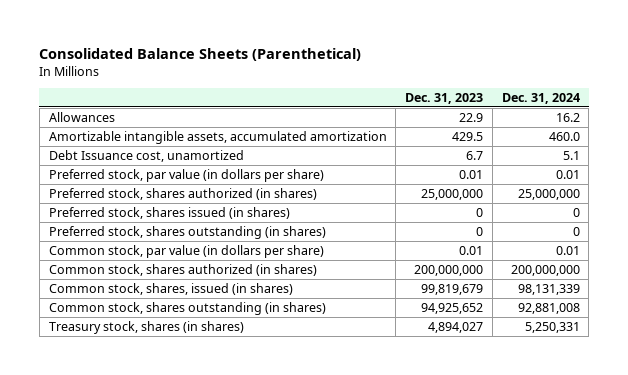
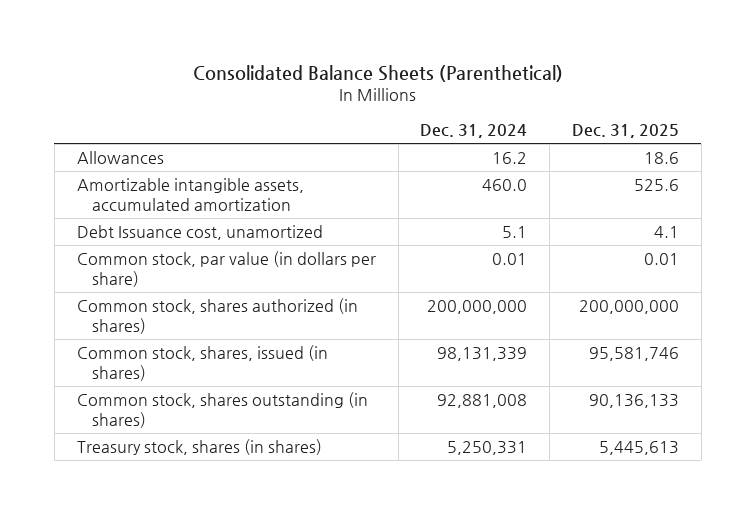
[405,92,484,104] Dec. 31, 2023 -> none
none -> [572,123,680,138] Dec. 31, 2025
[48,168,324,182] Preferred stock, par value (in dollars per share) -> none
[48,187,317,200] Preferred stock, shares authorized (in shares) -> none
[48,206,290,219] Preferred stock, shares issued (in shares) -> none
[48,225,326,239] Preferred stock, shares outstanding (in shares) -> none

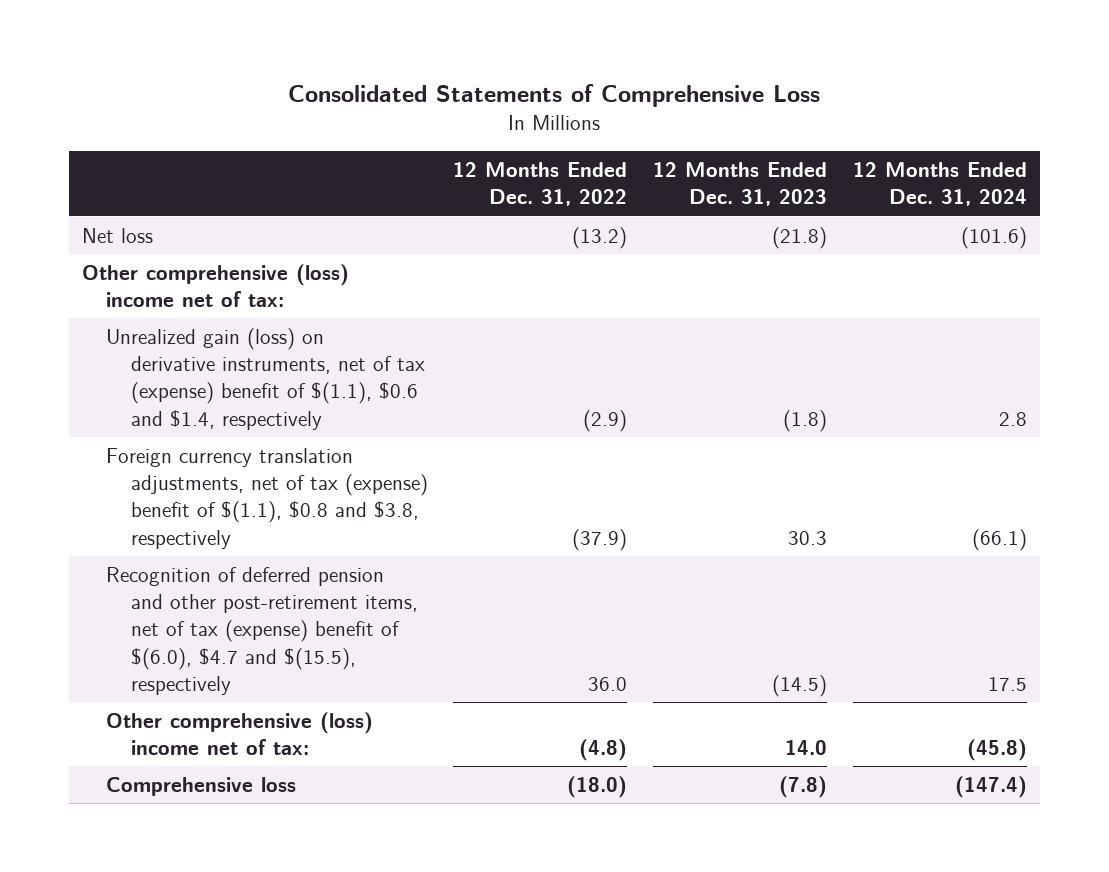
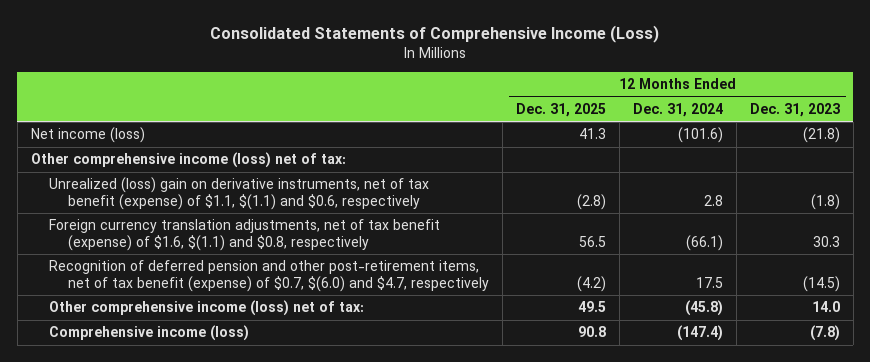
[288,83,821,107] Consolidated Statements of Comprehensive Loss -> [210,24,660,43] Consolidated Statements of Comprehensive Income (Loss)
[453,162,628,207] 12 Months Ended Dec. 31, 2022 -> none
none -> [515,102,606,117] Dec. 31, 2025
[81,227,153,243] Net loss -> [30,127,145,144] Net income (loss)
[81,263,349,308] Other comprehensive (loss) income net of tax: -> [30,152,346,169] Other comprehensive income (loss) net of tax:
[106,327,425,430] Unrealized gain (loss) on derivative instruments, net of tax (expense) benefit of $(1.1), $0.6 and $1.4, respectively -> [49,177,430,210] Unrealized (loss) gain on derivative instruments, net of tax benefit (expense) of $1.1, $(1.1) and $0.6, respectively
[106,447,428,549] Foreign currency translation adjustments, net of tax (expense) benefit of $(1.1), $0.8 and $3.8, respectively -> [49,219,441,251] Foreign currency translation adjustments, net of tax benefit (expense) of $1.6, $(1.1) and $0.8, respectively
[106,566,418,695] Recognition of deferred pension and other post-retirement items, net of tax (expense) benefit of $(6.0), $4.7 and $(15.5), respectively -> [49,260,489,292] Recognition of deferred pension and other post-retirement items, net of tax benefit (expense) of $0.7, $(6.0) and $4.7, respectively
[106,711,374,756] Other comprehensive (loss) income net of tax: -> [49,300,365,317] Other comprehensive income (loss) net of tax:
[106,776,297,796] Comprehensive loss -> [49,325,250,342] Comprehensive income (loss)

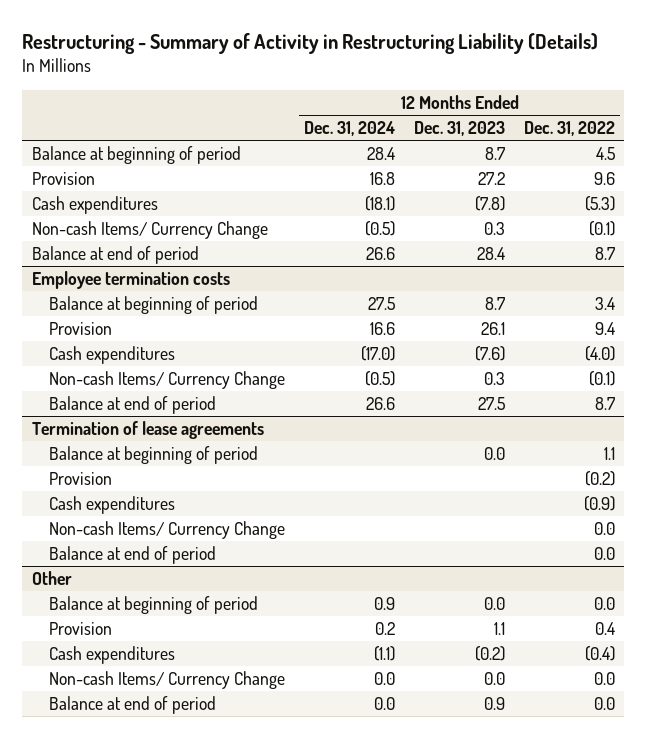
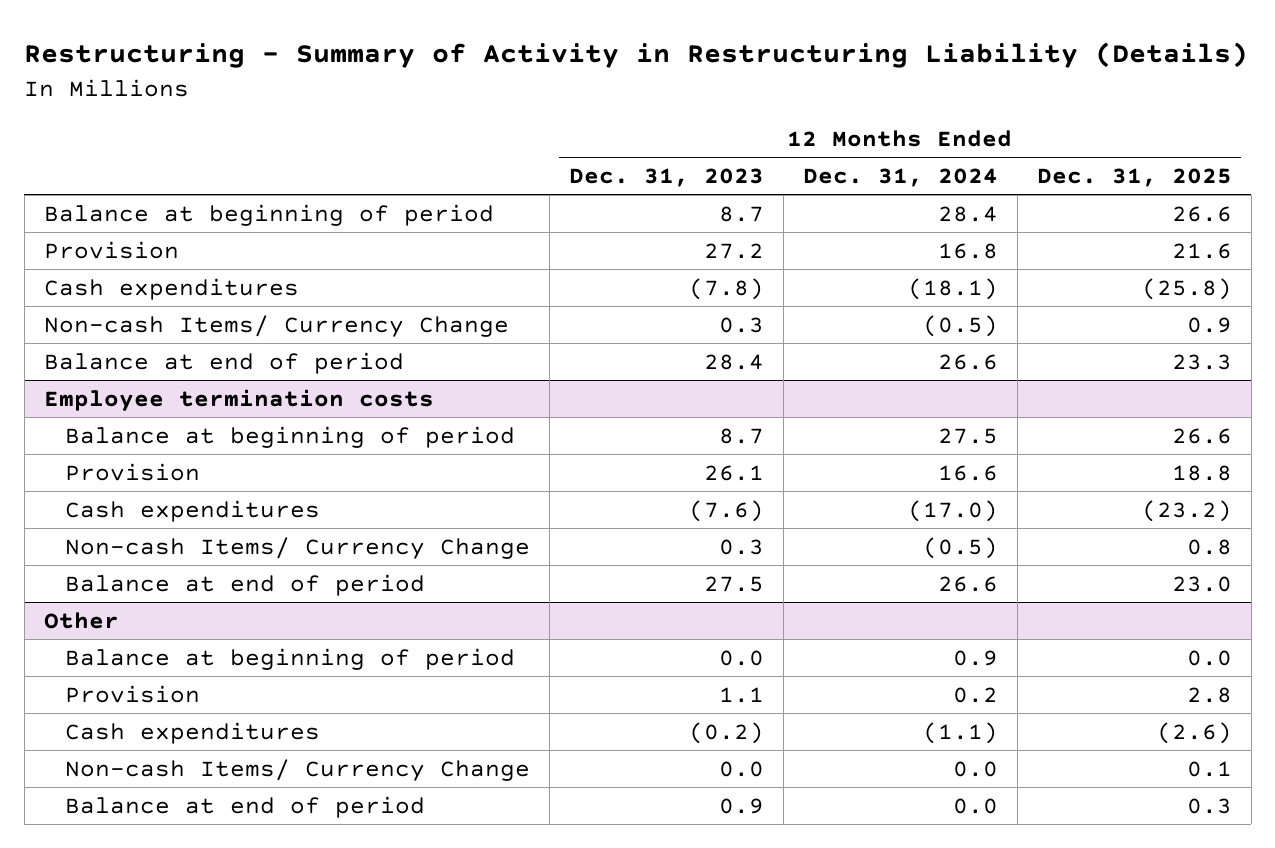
[523,121,615,137] Dec. 31, 2022 -> none
none -> [1036,168,1232,188] Dec. 31, 2025
[31,421,264,440] Termination of lease agreements -> none
[49,446,259,465] Balance at beginning of period -> none
[49,472,113,486] Provision -> none
[49,496,176,515] Cash expenditures -> none
[49,521,286,540] Non-cash Items/ Currency Change -> none
[49,546,217,565] Balance at end of period -> none

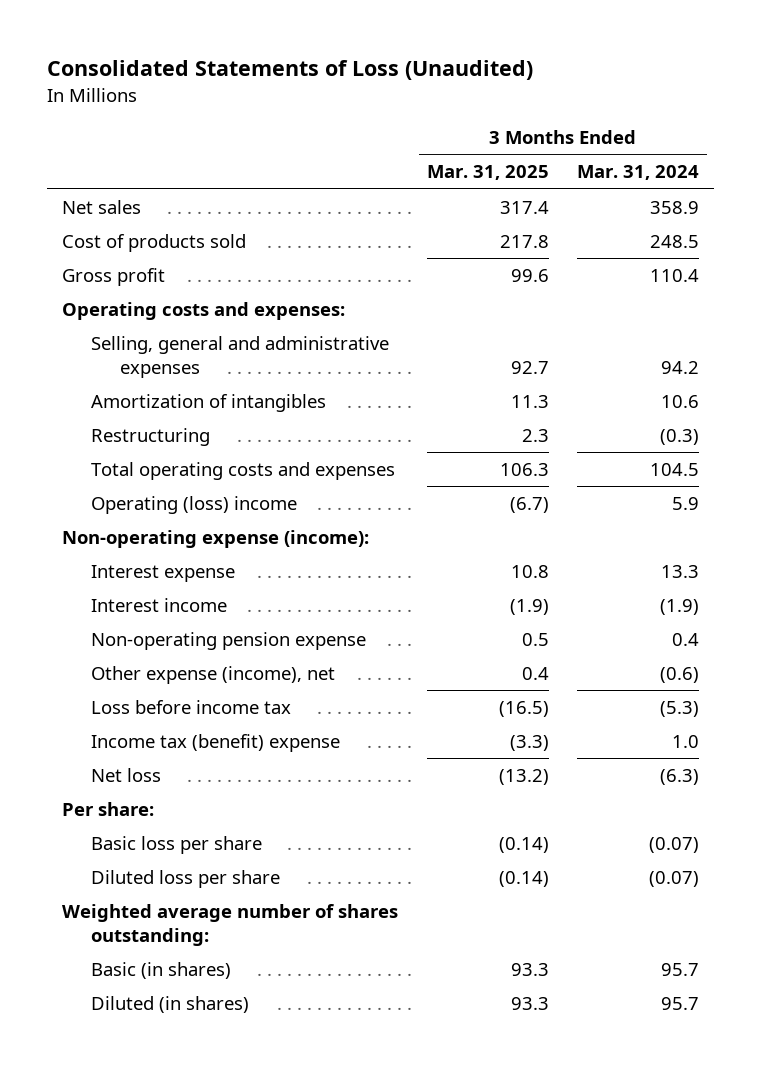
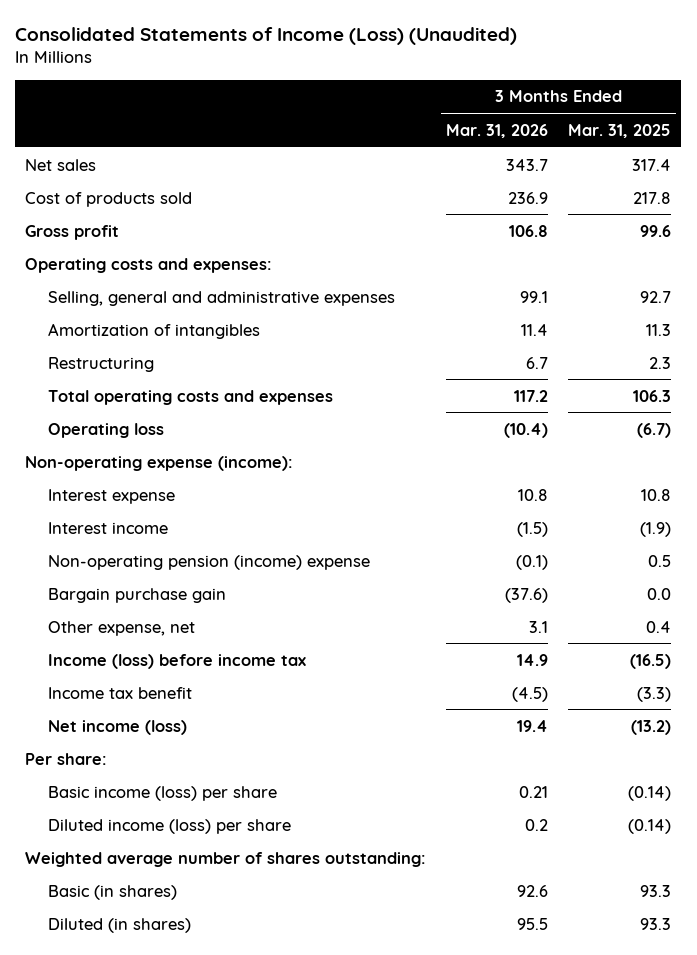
[47,60,534,81] Consolidated Statements of Loss (Unaudited) -> [15,27,518,46] Consolidated Statements of Income (Loss) (Unaudited)
[577,165,700,181] Mar. 31, 2024 -> none
none -> [446,123,549,138] Mar. 31, 2026
[90,495,297,514] Operating (loss) income -> [48,422,165,438] Operating loss
[90,631,366,650] Non-operating pension expense -> [48,554,371,570] Non-operating pension (income) expense
none -> [48,587,227,603] Bargain purchase gain
[90,665,335,684] Other expense (income), net -> [48,620,196,636] Other expense, net
[90,699,291,714] Loss before income tax -> [48,653,307,669] Income (loss) before income tax
[90,733,340,752] Income tax (benefit) expense -> [48,686,193,699] Income tax benefit
[90,767,161,782] Net loss -> [48,719,188,735] Net income (loss)
[90,835,262,854] Basic loss per share -> [48,785,278,801] Basic income (loss) per share
[90,869,280,888] Diluted loss per share -> [48,818,292,834] Diluted income (loss) per share

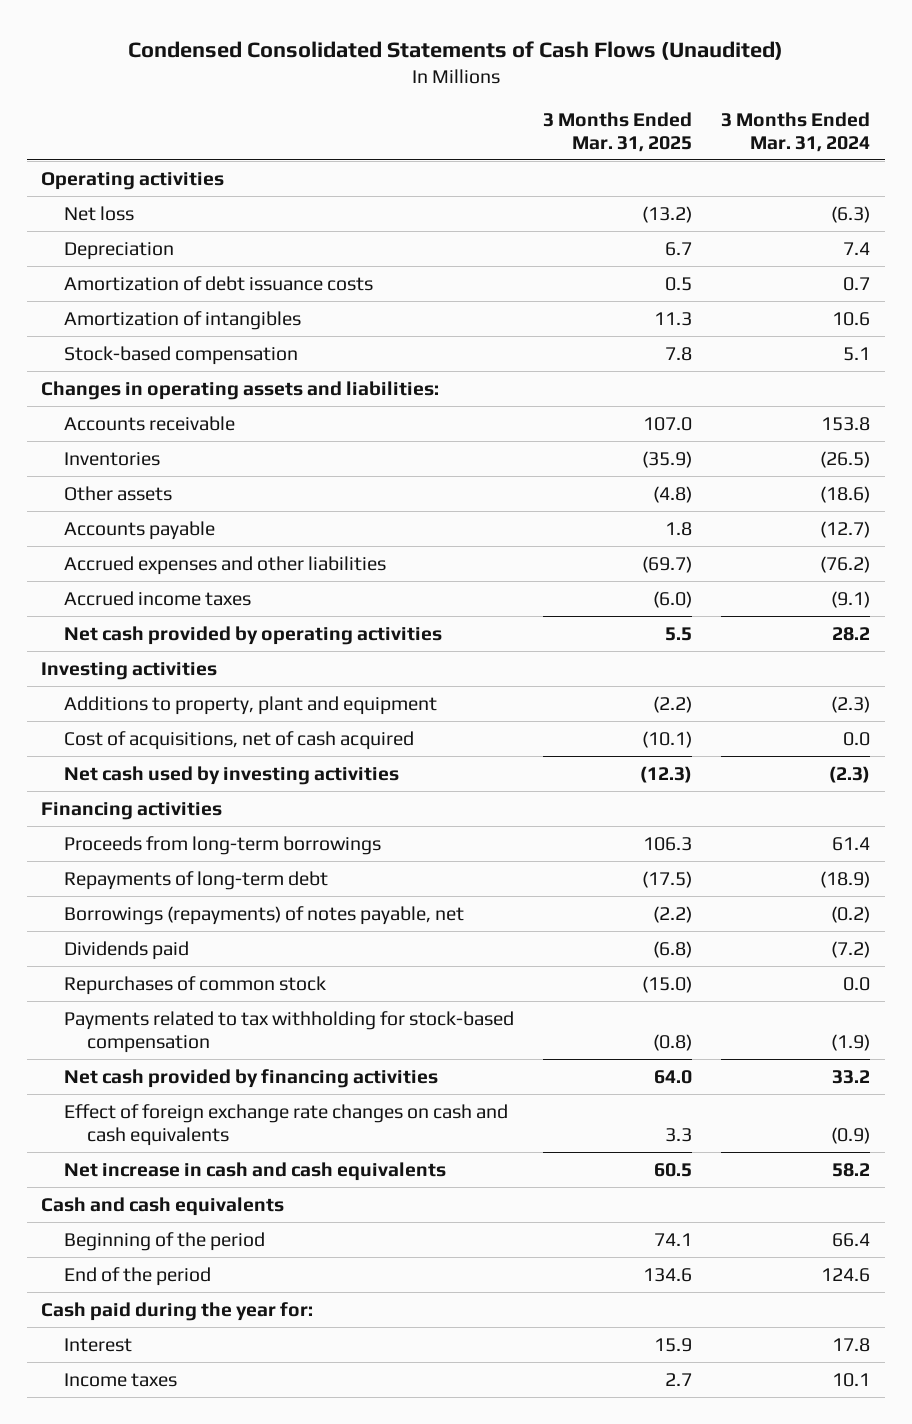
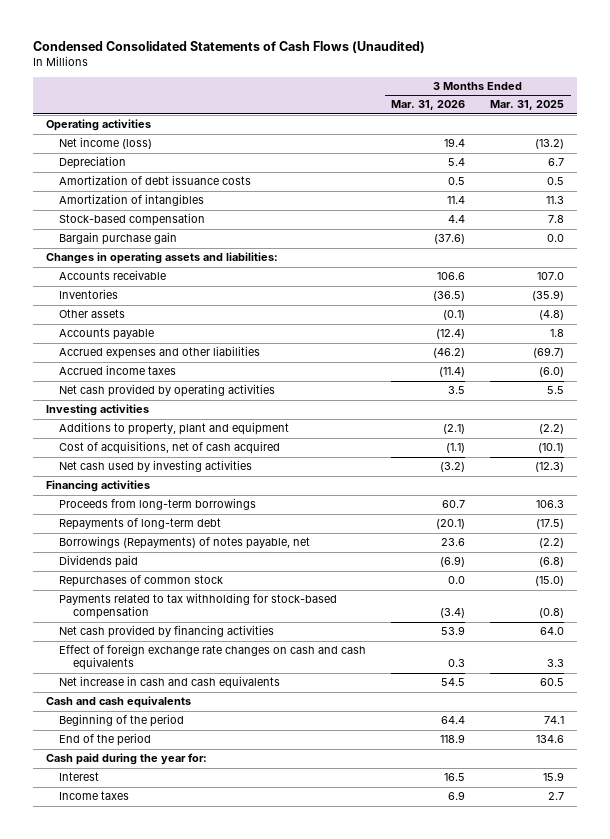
[721,111,871,152] 3 Months Ended Mar. 31, 2024 -> none
none -> [391,100,466,111] Mar. 31, 2026
[64,205,135,221] Net loss -> [59,137,153,150] Net income (loss)
none -> [59,232,178,246] Bargain purchase gain
[64,905,465,925] Borrowings (repayments) of notes payable, net -> [59,536,311,550] Borrowings (Repayments) of notes payable, net

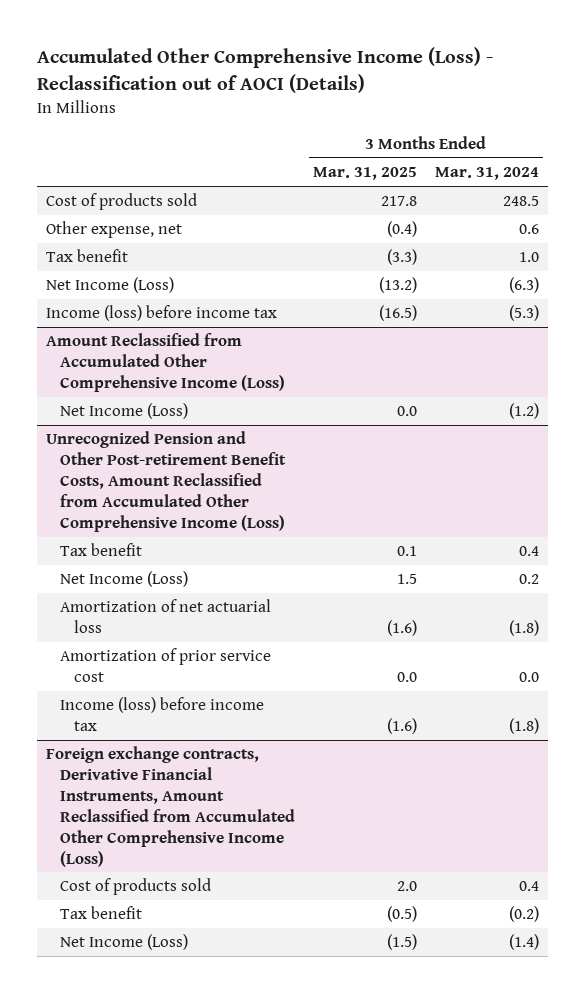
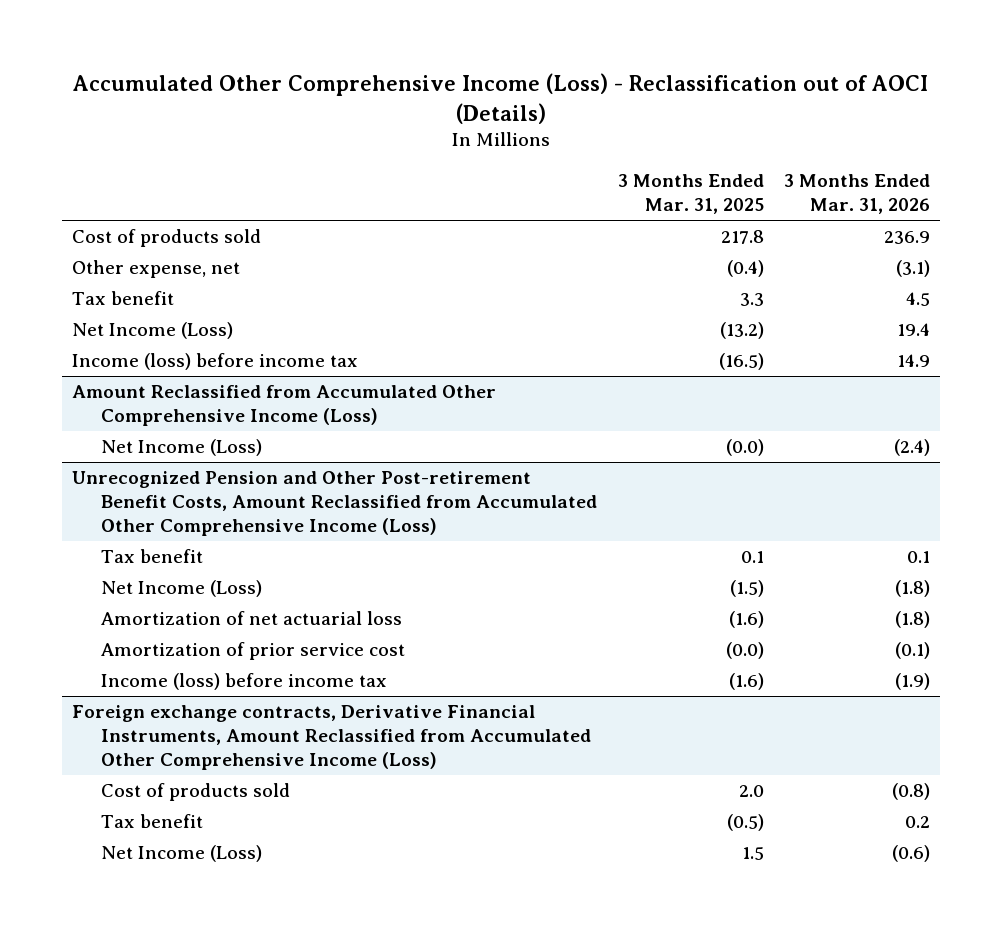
[435,167,540,181] Mar. 31, 2024 -> none
none -> [783,174,930,215] 3 Months Ended Mar. 31, 2026
[387,249,418,266] (3.3) -> [739,292,764,306] 3.3
[397,406,418,417] 0.0 -> [725,438,764,456] (0.0)
[397,574,418,585] 1.5 -> [729,579,764,597] (1.5)
[397,672,418,683] 0.0 -> [725,641,764,659] (0.0)
[387,934,418,951] (1.5) -> [741,846,764,860] 1.5

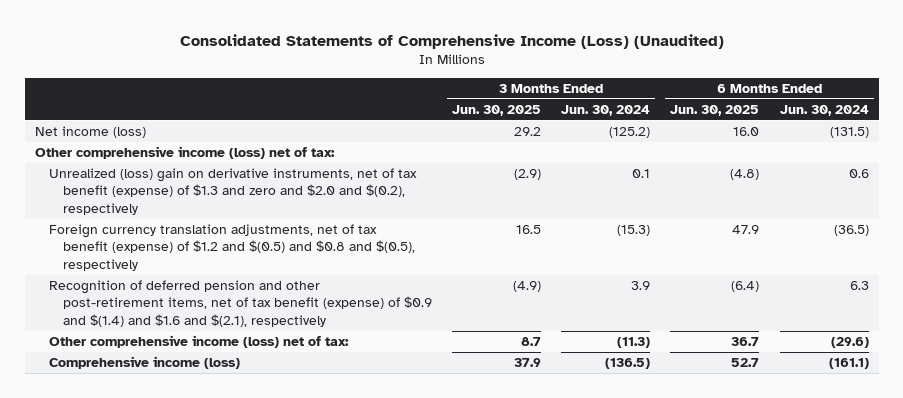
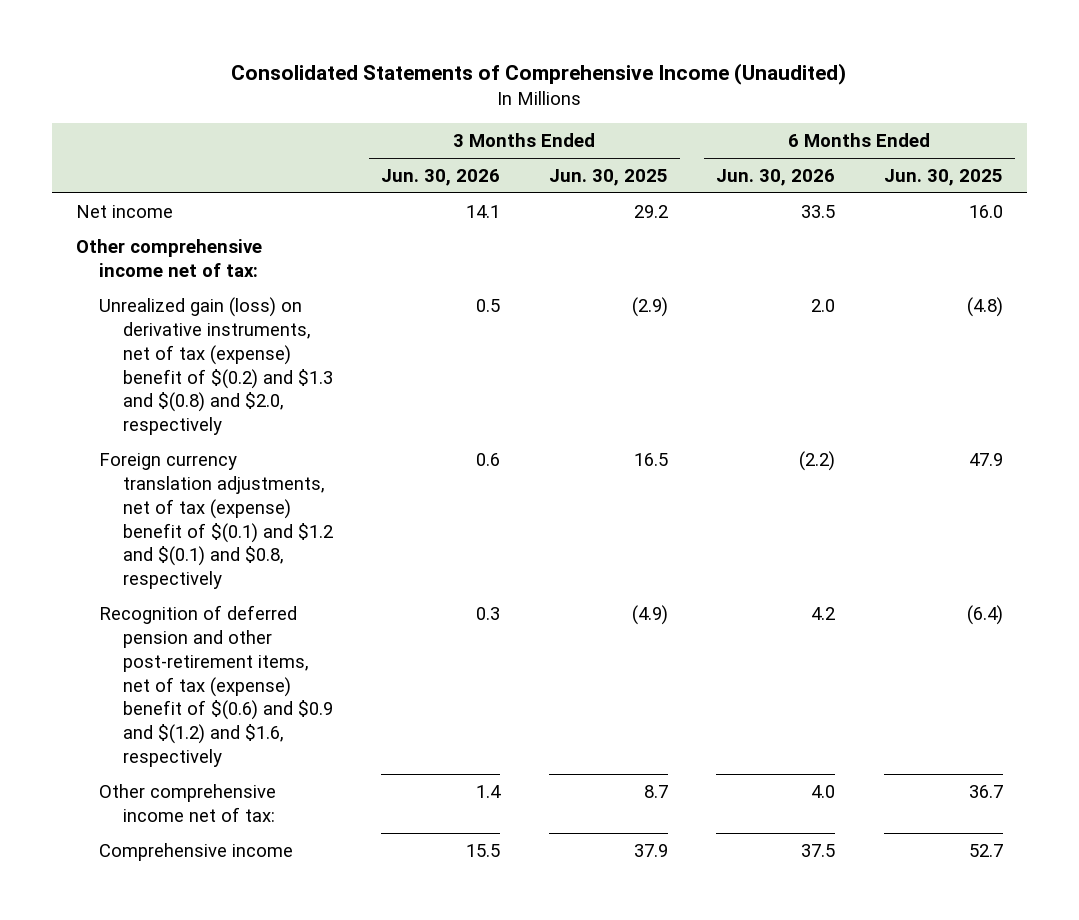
[179,33,724,49] Consolidated Statements of Comprehensive Income (Loss) (Unaudited) -> [231,63,847,86] Consolidated Statements of Comprehensive Income (Unaudited)
[561,104,651,116] Jun. 30, 2024 -> none
[779,104,869,116] Jun. 30, 2024 -> none
none -> [381,169,501,187] Jun. 30, 2026
none -> [716,169,836,187] Jun. 30, 2026
[34,126,146,139] Net income (loss) -> [75,204,173,218] Net income
[34,146,335,160] Other comprehensive income (loss) net of tax: -> [75,238,262,277] Other comprehensive income net of tax:
[49,168,418,215] Unrealized (loss) gain on derivative instruments, net of tax benefit (expense) of $1.3 and zero and $2.0 and $(0.2), respectively -> [99,296,333,436] Unrealized gain (loss) on derivative instruments, net of tax (expense) benefit of $(0.2) and $1.3 and $(0.8) and $2.0, respectively
[49,224,416,271] Foreign currency translation adjustments, net of tax benefit (expense) of $1.2 and $(0.5) and $0.8 and $(0.5), respectively -> [99,452,333,590] Foreign currency translation adjustments, net of tax (expense) benefit of $(0.1) and $1.2 and $(0.1) and $0.8, respectively
[49,280,433,327] Recognition of deferred pension and other post-retirement items, net of tax benefit (expense) of $0.9 and $(1.4) and $1.6 and $(2.1), respectively -> [99,604,333,768] Recognition of deferred pension and other post-retirement items, net of tax (expense) benefit of $(0.6) and $0.9 and $(1.2) and $1.6, respectively
[49,335,350,349] Other comprehensive income (loss) net of tax: -> [99,783,277,822] Other comprehensive income net of tax:
[49,356,241,370] Comprehensive income (loss) -> [99,842,294,861] Comprehensive income

